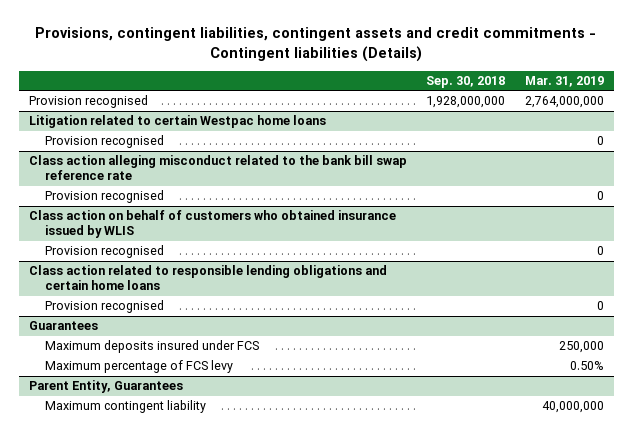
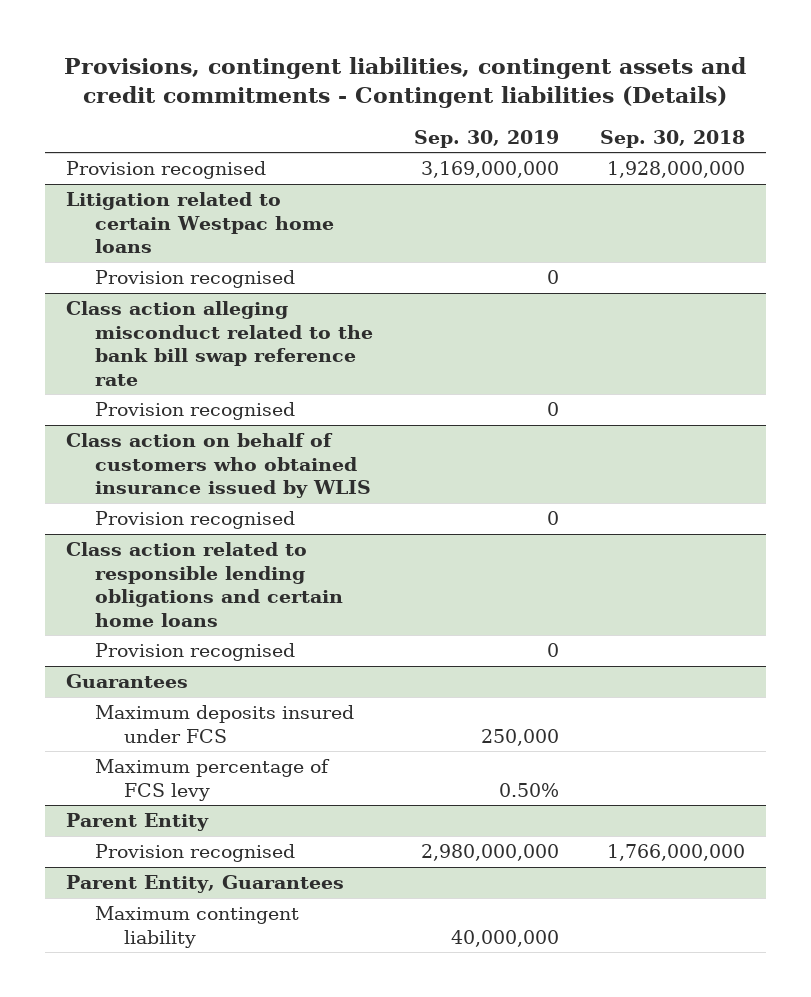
[525,76,605,88] Mar. 31, 2019 -> none
none -> [414,129,560,148] Sep. 30, 2019
none -> [65,813,209,832] Parent Entity
none -> [94,844,295,863] Provision recognised

